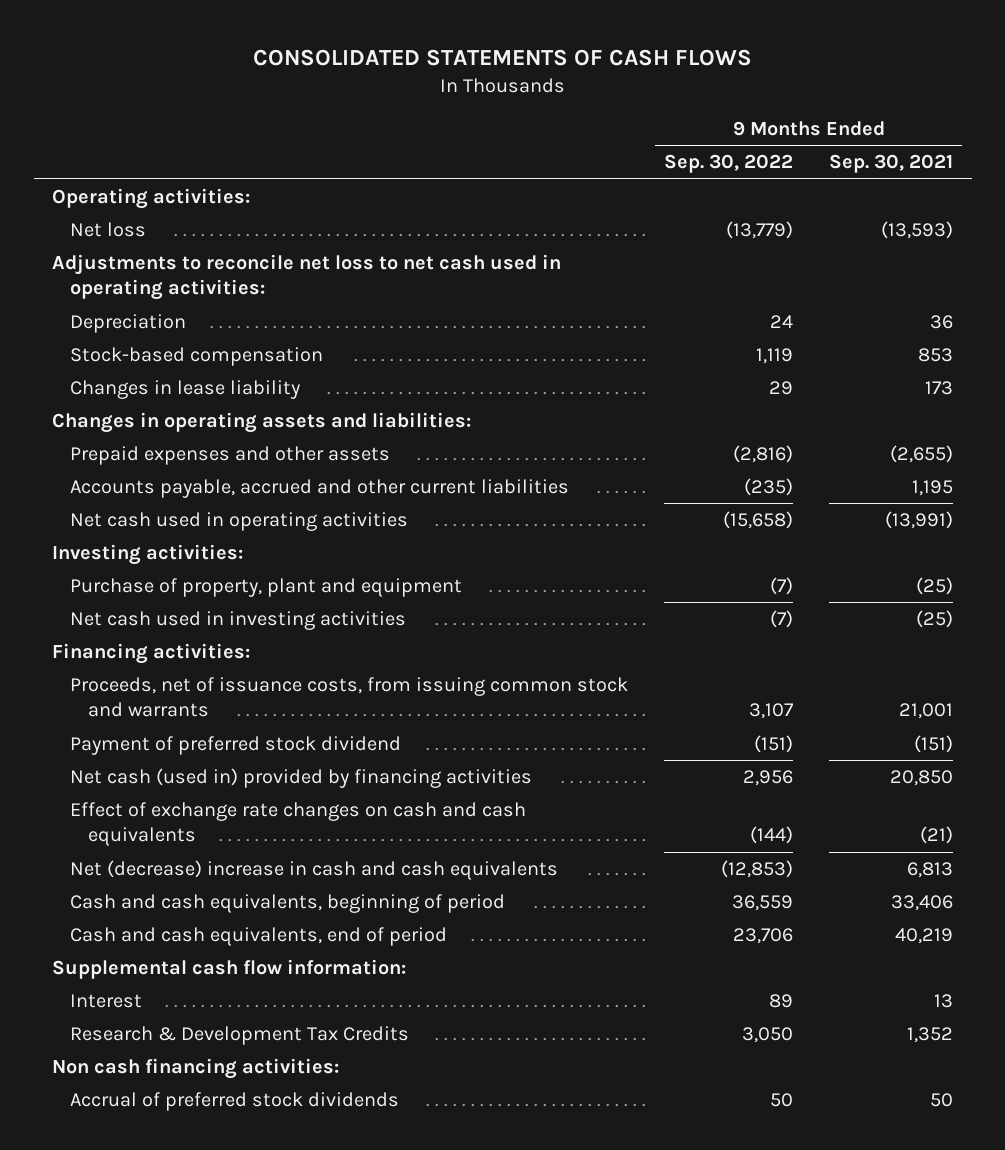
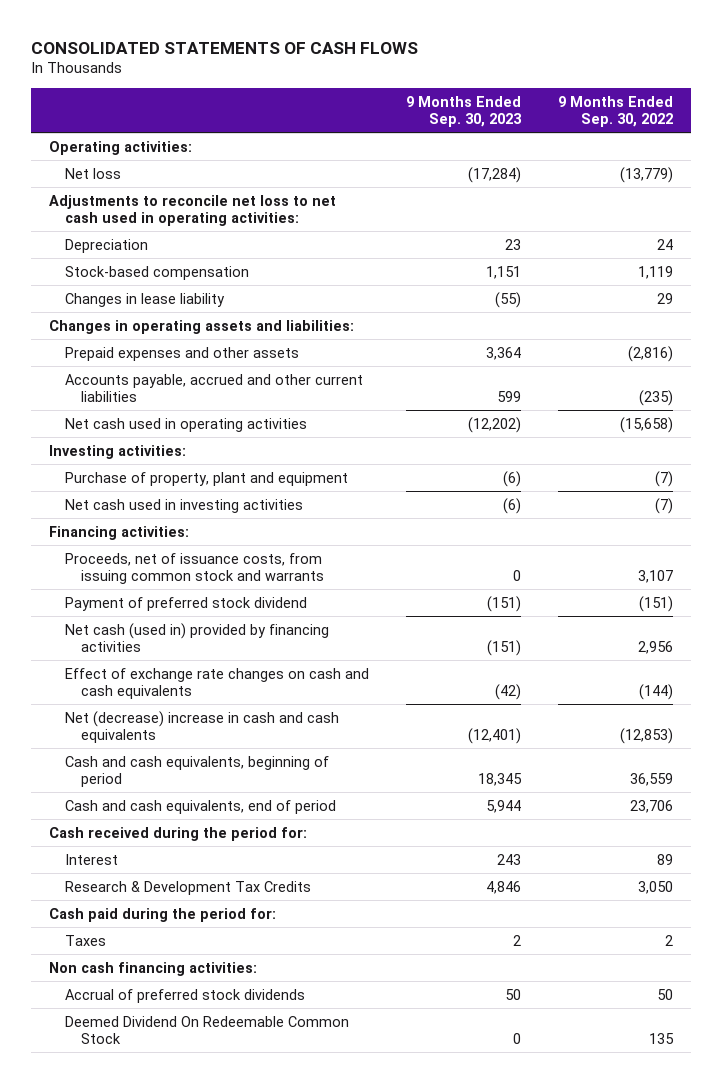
[829,154,954,174] Sep. 30, 2021 -> none
none -> [405,95,522,127] 9 Months Ended Sep. 30, 2023
[51,958,406,979] Supplemental cash flow information: -> none
none -> [49,826,308,841] Cash received during the period for:
none -> [49,907,277,922] Cash paid during the period for:
none -> [65,934,107,946] Taxes
none -> [65,1015,350,1044] Deemed Dividend On Redeemable Common Stock

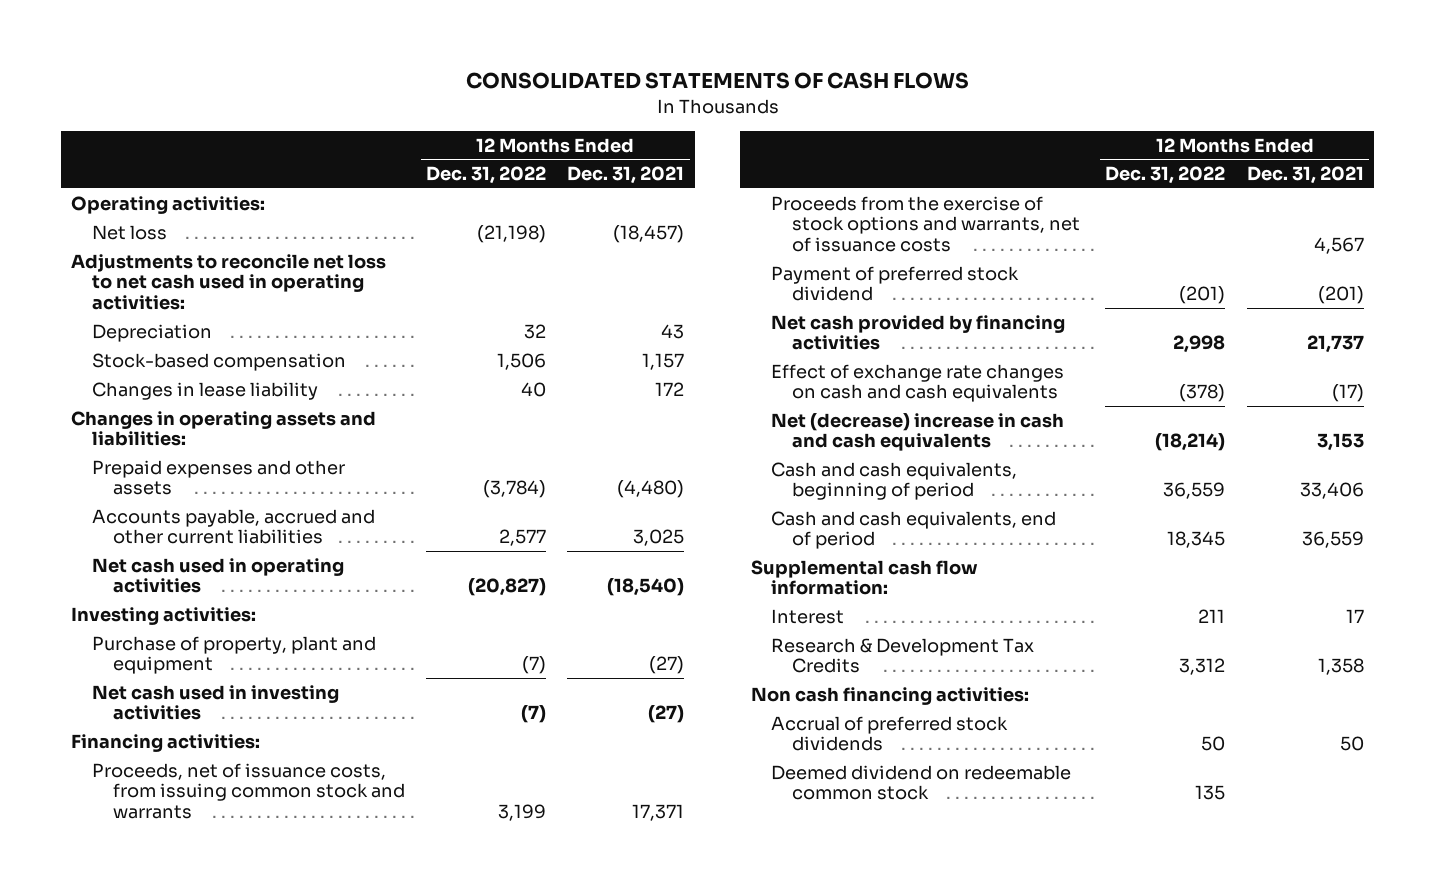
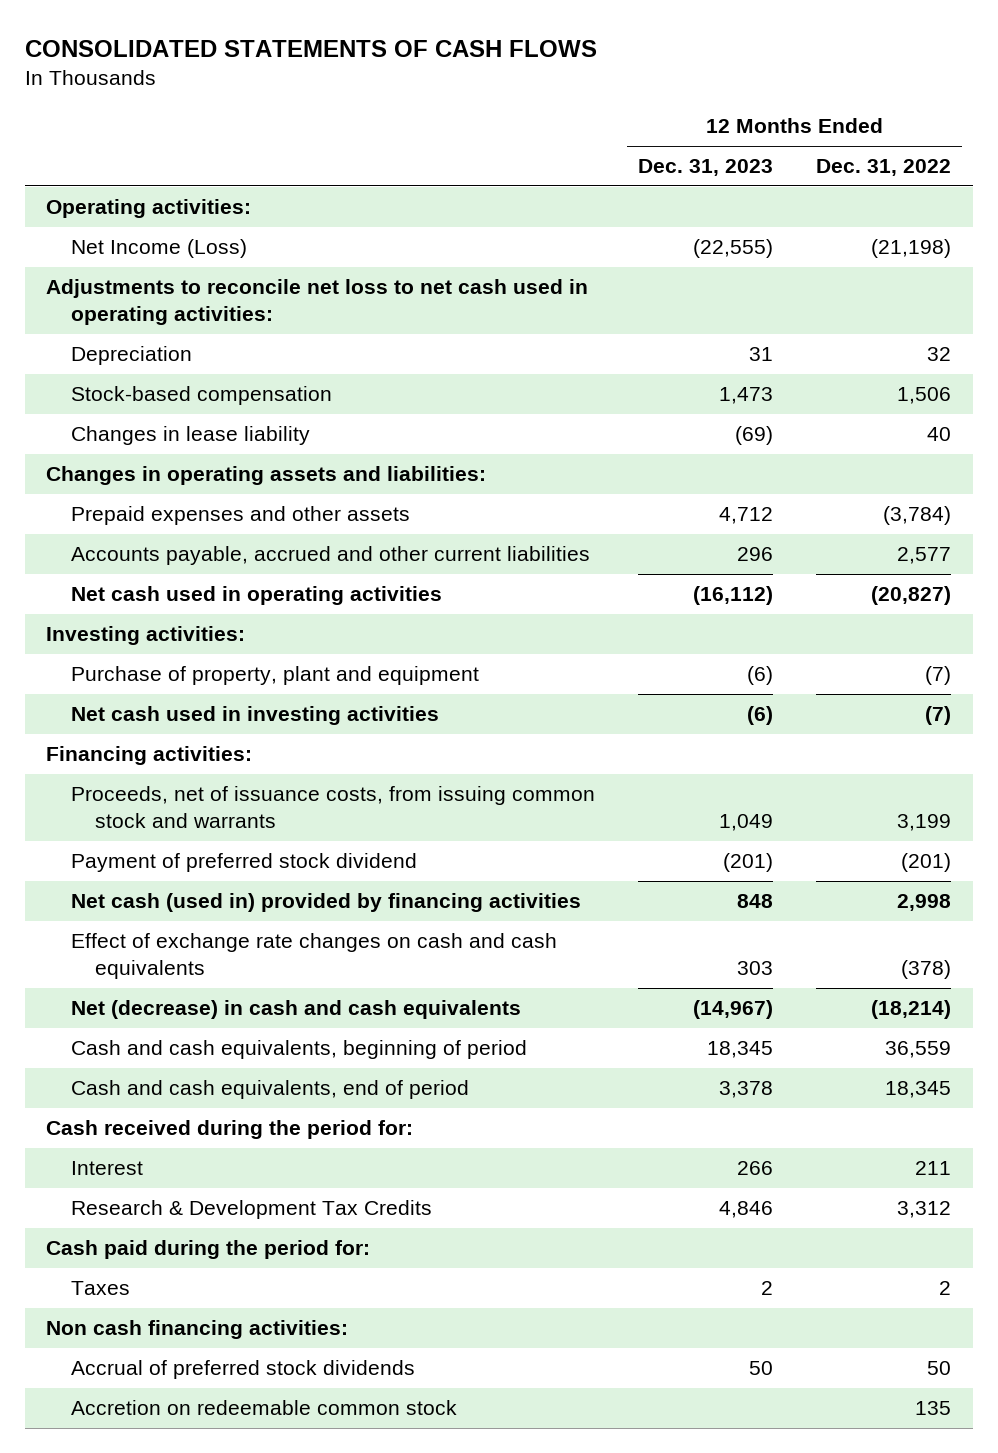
[567,166,685,185] Dec. 31, 2021 -> none
none -> [637,159,773,177] Dec. 31, 2023
[91,224,167,240] Net loss -> [70,239,247,259] Net Income (Loss)
[771,195,1080,253] Proceeds from the exercise of stock options and warrants, net of issuance costs -> none
[771,314,1066,351] Net cash provided by financing activities -> [70,893,581,913] Net cash (used in) provided by financing activities
[771,412,1065,452] Net (decrease) increase in cash and cash equivalents -> [70,1000,521,1020] Net (decrease) in cash and cash equivalents
[750,559,978,596] Supplemental cash flow information: -> none
none -> [46,1120,414,1140] Cash received during the period for:
none -> [46,1240,371,1260] Cash paid during the period for:
none -> [70,1281,130,1296] Taxes
[771,764,1072,801] Deemed dividend on redeemable common stock -> [70,1400,457,1416] Accretion on redeemable common stock

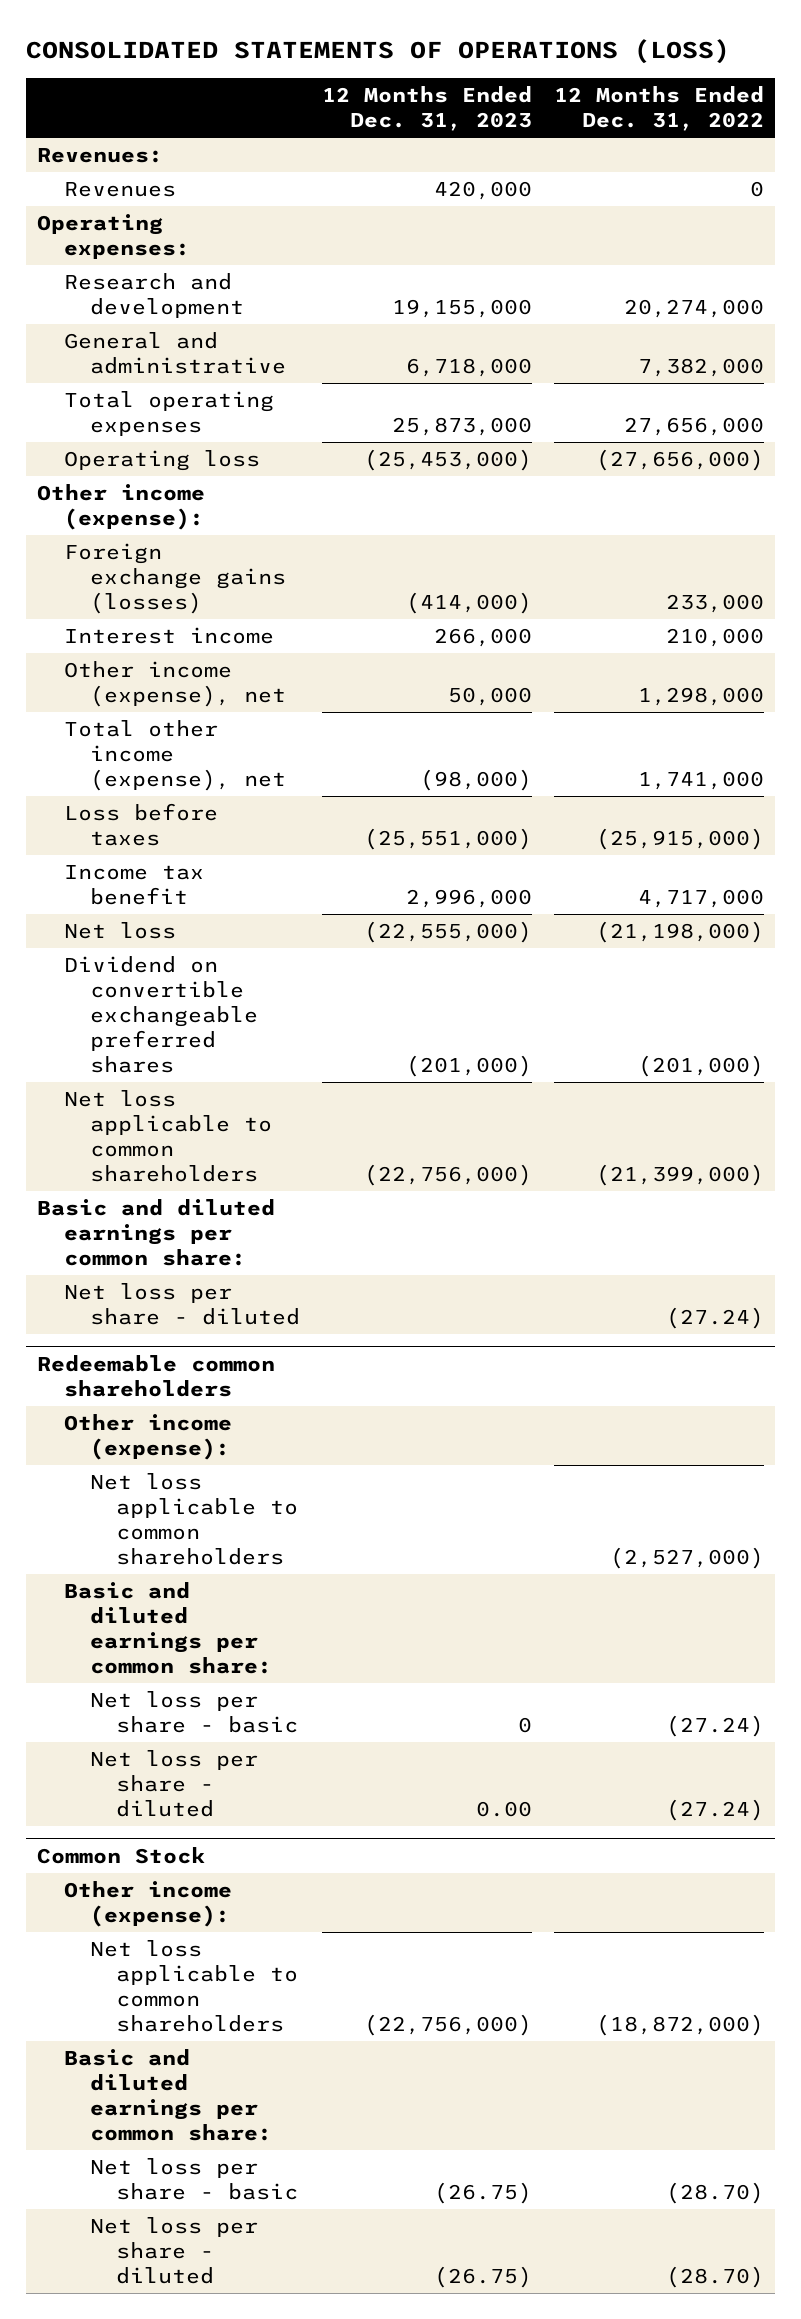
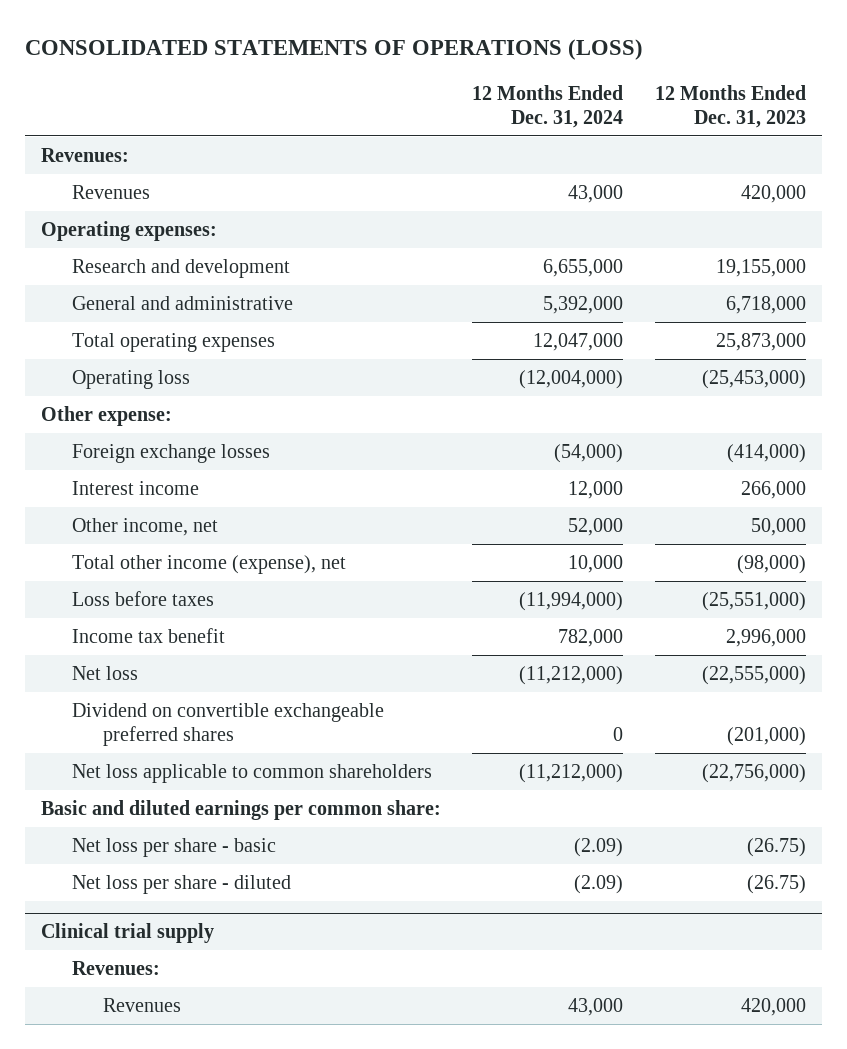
[554,85,765,132] 12 Months Ended Dec. 31, 2022 -> none
none -> [472,84,624,129] 12 Months Ended Dec. 31, 2024
[37,484,206,531] Other income (expense): -> [40,405,172,426] Other expense:
[63,543,286,615] Foreign exchange gains (losses) -> [71,443,270,463] Foreign exchange losses
[63,661,286,708] Other income (expense), net -> [71,517,218,536] Other income, net
[63,1283,300,1326] Net loss per share - diluted -> none
[37,1354,276,1397] Redeemable common shareholders -> none
[63,1414,232,1461] Other income (expense): -> none
[89,1473,299,1566] Net loss applicable to common shareholders -> none
[63,1582,272,1675] Basic and diluted earnings per common share: -> none
[89,1691,299,1734] Net loss per share - basic -> none
[89,1750,258,1818] Net loss per share - diluted -> none
[37,1846,206,1864] Common Stock -> none
[63,1881,232,1928] Other income (expense): -> none
[89,1940,299,2033] Net loss applicable to common shareholders -> none
[63,2049,272,2142] Basic and diluted earnings per common share: -> none
none -> [40,922,214,943] Clinical trial supply
none -> [71,960,160,975] Revenues:
none -> [103,997,182,1012] Revenues

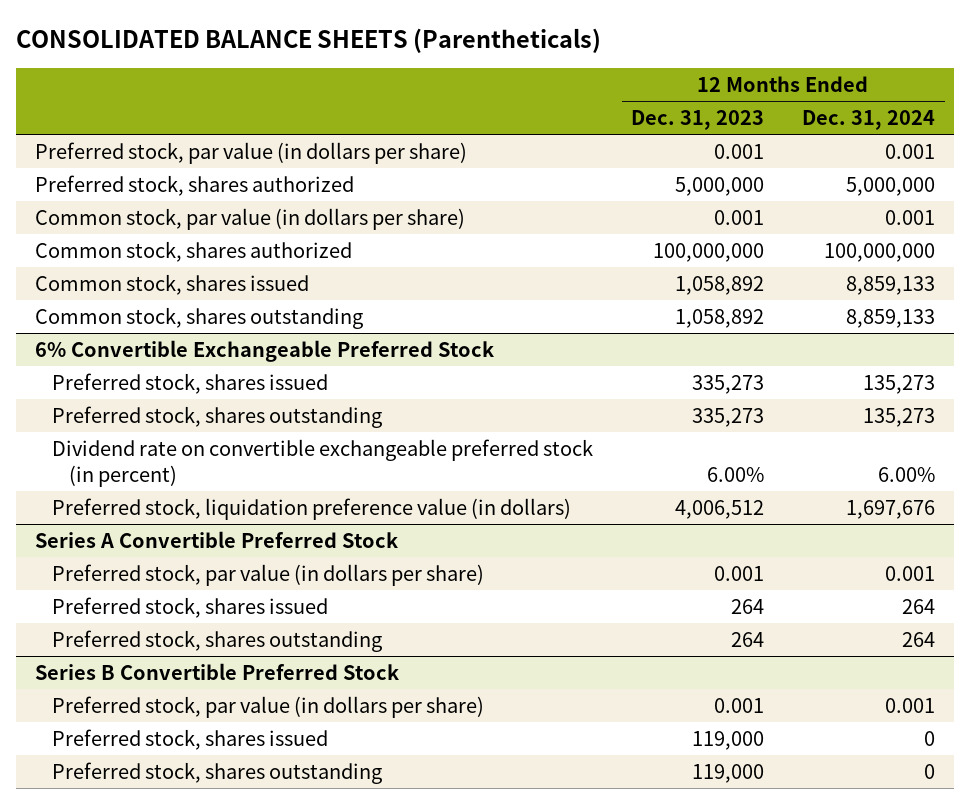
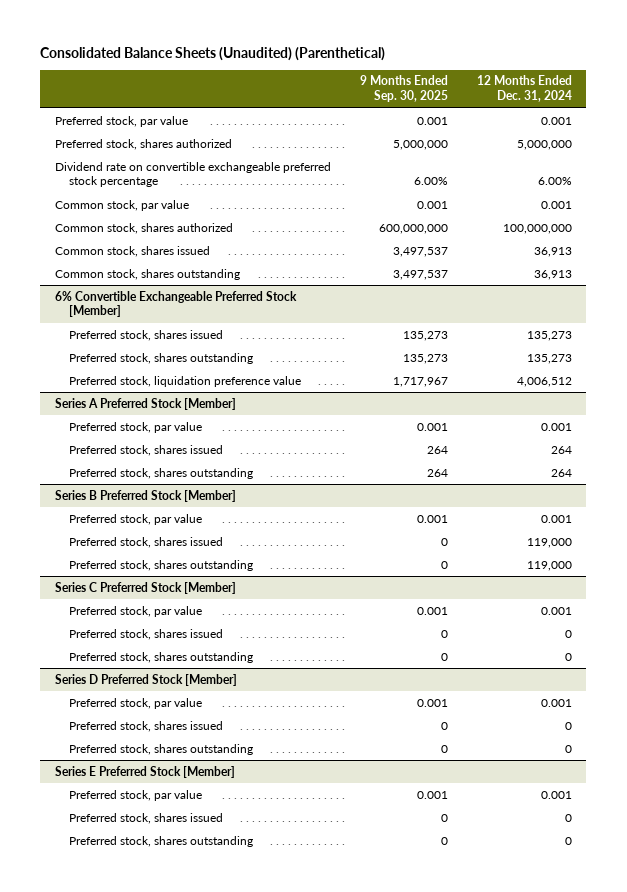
[16,27,602,53] CONSOLIDATED BALANCE SHEETS (Parentheticals) -> [40,47,386,62] Consolidated Balance Sheets (Unaudited) (Parenthetical)
[631,110,765,131] Dec. 31, 2023 -> none
none -> [359,75,448,103] 9 Months Ended Sep. 30, 2025
[35,141,468,164] Preferred stock, par value (in dollars per share) -> [54,115,188,127] Preferred stock, par value
none -> [54,161,331,188] Dividend rate on convertible exchangeable preferred stock percentage
[35,207,466,230] Common stock, par value (in dollars per share) -> [54,199,189,211] Common stock, par value
[846,275,936,295] 8,859,133 -> [533,246,572,257] 36,913
[846,308,936,328] 8,859,133 -> [533,269,572,280] 36,913
[35,339,495,362] 6% Convertible Exchangeable Preferred Stock -> [54,290,297,318] 6% Convertible Exchangeable Preferred Stock [Member]
[52,438,594,488] Dividend rate on convertible exchangeable preferred stock (in percent) -> none
[52,497,572,520] Preferred stock, liquidation preference value (in dollars) -> [68,375,301,387] Preferred stock, liquidation preference value
[846,499,936,519] 1,697,676 -> [516,376,572,387] 4,006,512
[35,530,399,548] Series A Convertible Preferred Stock -> [54,397,236,410] Series A Preferred Stock [Member]
[52,563,485,586] Preferred stock, par value (in dollars per share) -> [68,421,202,433] Preferred stock, par value
[35,662,400,680] Series B Convertible Preferred Stock -> [54,489,236,502] Series B Preferred Stock [Member]
[52,695,485,718] Preferred stock, par value (in dollars per share) -> [68,513,202,525] Preferred stock, par value
none -> [68,536,223,548] Preferred stock, shares issued
none -> [68,559,253,571] Preferred stock, shares outstanding
none -> [54,581,236,594] Series C Preferred Stock [Member]
none -> [68,605,202,617] Preferred stock, par value
none -> [54,673,237,686] Series D Preferred Stock [Member]
none -> [68,697,202,709] Preferred stock, par value
none -> [68,720,223,732] Preferred stock, shares issued
none -> [68,743,253,755] Preferred stock, shares outstanding
none -> [54,765,235,778] Series E Preferred Stock [Member]
none -> [68,789,202,801] Preferred stock, par value
none -> [68,812,223,824] Preferred stock, shares issued
none -> [68,835,253,847] Preferred stock, shares outstanding

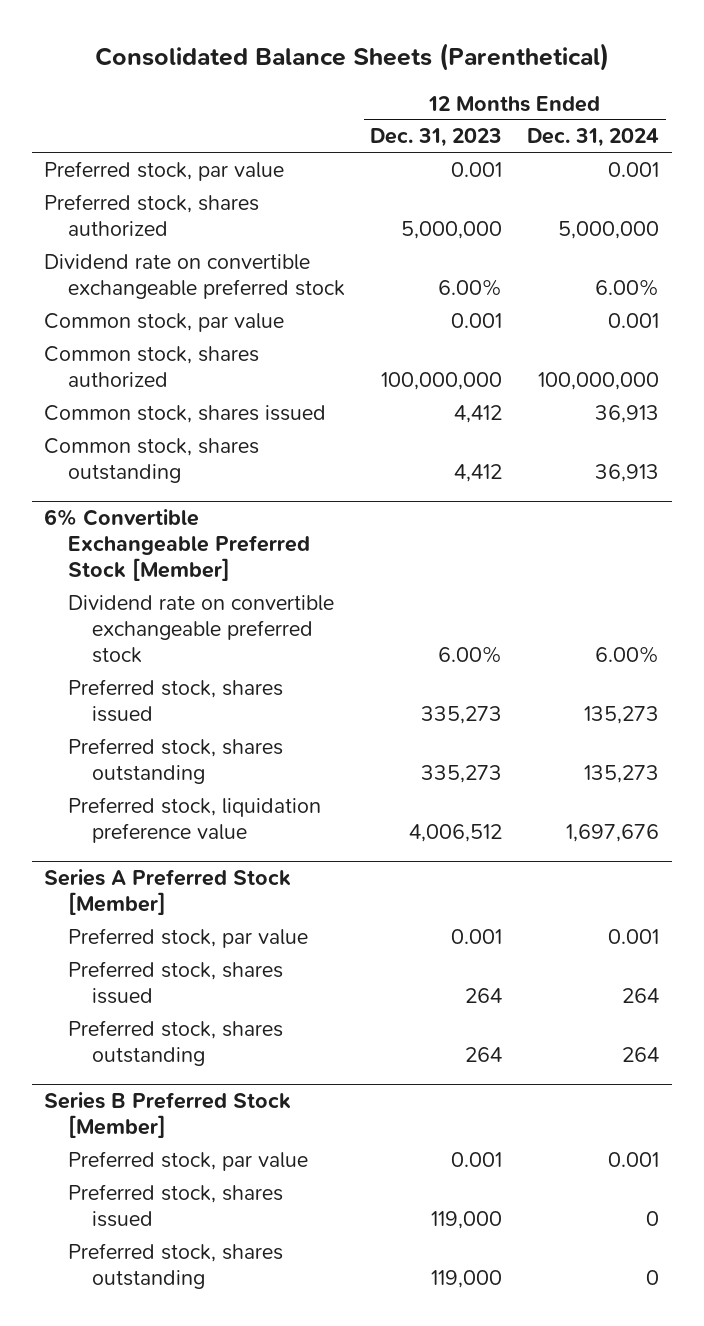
[40,47,386,62] Consolidated Balance Sheets (Unaudited) (Parenthetical) -> [94,43,609,72] Consolidated Balance Sheets (Parenthetical)
[359,75,448,103] 9 Months Ended Sep. 30, 2025 -> none
none -> [370,128,503,148] Dec. 31, 2023
[54,161,331,188] Dividend rate on convertible exchangeable preferred stock percentage -> [44,253,346,299] Dividend rate on convertible exchangeable preferred stock
none -> [68,594,335,664] Dividend rate on convertible exchangeable preferred stock
[516,376,572,387] 4,006,512 -> [566,823,660,842] 1,697,676
[68,536,223,548] Preferred stock, shares issued -> none
[68,559,253,571] Preferred stock, shares outstanding -> none
[54,581,236,594] Series C Preferred Stock [Member] -> none
[68,605,202,617] Preferred stock, par value -> none
[54,673,237,686] Series D Preferred Stock [Member] -> none
[68,697,202,709] Preferred stock, par value -> none
[68,720,223,732] Preferred stock, shares issued -> none
[68,743,253,755] Preferred stock, shares outstanding -> none
[54,765,235,778] Series E Preferred Stock [Member] -> none
[68,789,202,801] Preferred stock, par value -> none
[68,812,223,824] Preferred stock, shares issued -> none
[68,835,253,847] Preferred stock, shares outstanding -> none

